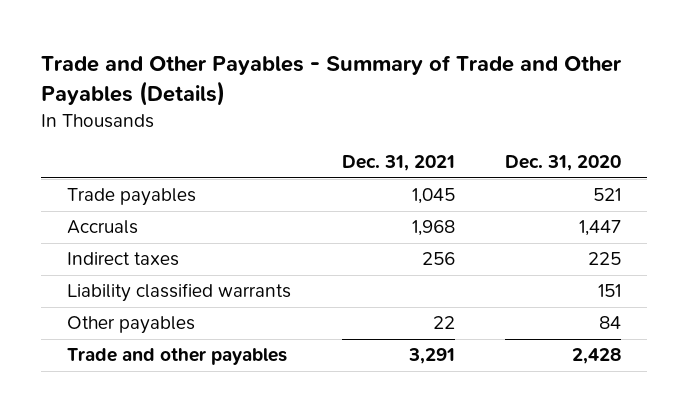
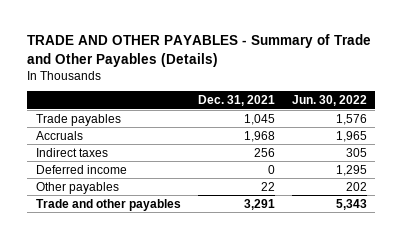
[41,55,623,106] Trade and Other Payables - Summary of Trade and Other Payables (Details) -> [27,34,372,67] TRADE AND OTHER PAYABLES - Summary of Trade and Other Payables (Details)
[505,155,622,172] Dec. 31, 2020 -> none
none -> [291,95,367,107] Jun. 30, 2022
[66,283,291,303] Liability classified warrants -> none
none -> [35,164,127,174] Deferred income

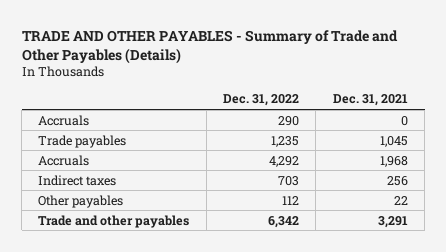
[291,95,367,107] Jun. 30, 2022 -> none
none -> [223,94,300,107] Dec. 31, 2022
none -> [38,114,90,126] Accruals
[35,164,127,174] Deferred income -> none

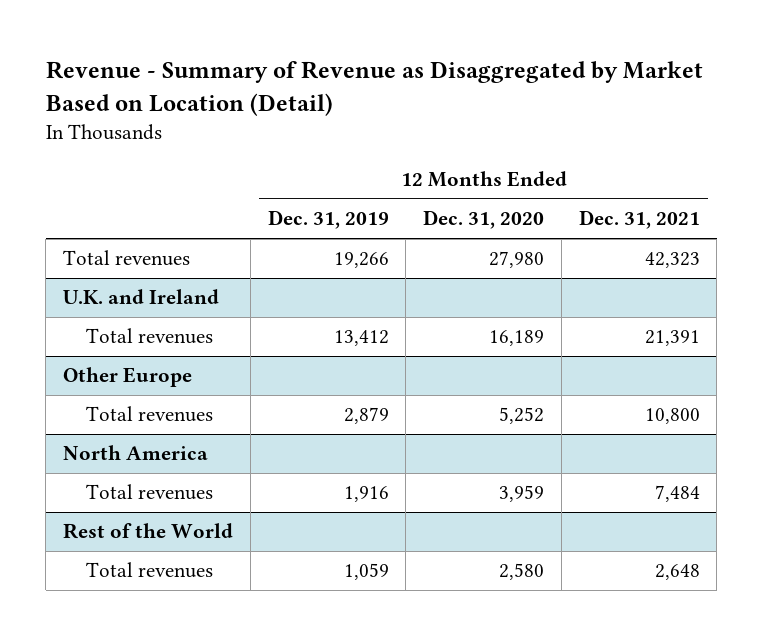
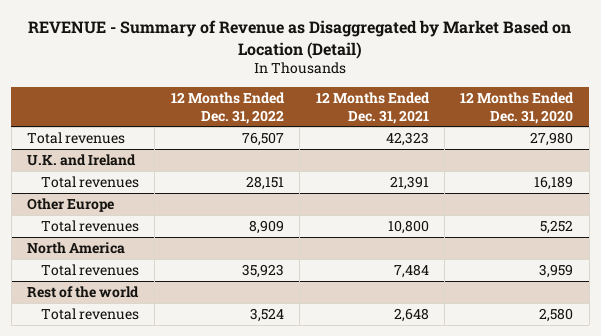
[45,61,703,116] Revenue - Summary of Revenue as Disaggregated by Market Based on Location (Detail) -> [28,19,572,59] REVENUE - Summary of Revenue as Disaggregated by Market Based on Location (Detail)
[267,210,389,230] Dec. 31, 2019 -> none
none -> [170,91,285,124] 12 Months Ended Dec. 31, 2022
[63,523,234,540] Rest of the World -> [27,285,140,298] Rest of the world

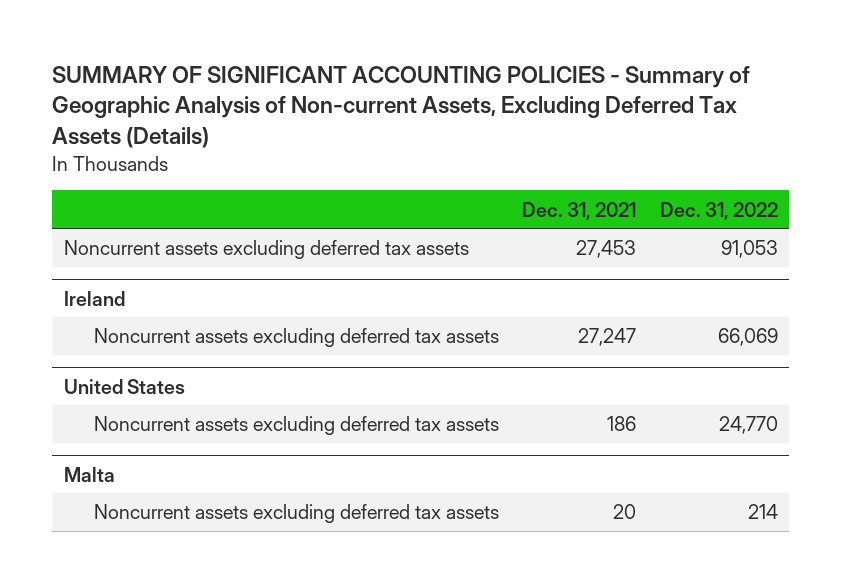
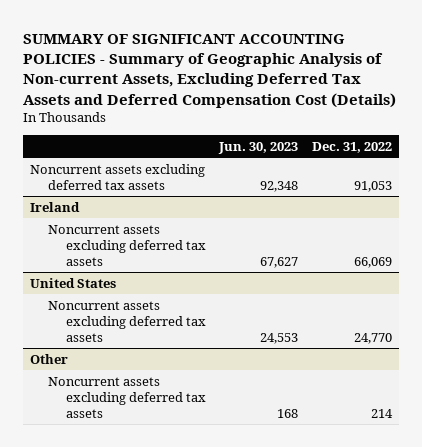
[52,65,751,148] SUMMARY OF SIGNIFICANT ACCOUNTING POLICIES - Summary of Geographic Analysis of Non-current Assets, Excluding Deferred Tax Assets (Details) -> [23,33,397,108] SUMMARY OF SIGNIFICANT ACCOUNTING POLICIES - Summary of Geographic Analysis of Non-current Assets, Excluding Deferred Tax Assets and Deferred Compensation Cost (Details)
[522,201,637,220] Dec. 31, 2021 -> none
none -> [218,141,299,154] Jun. 30, 2023
[63,466,115,482] Malta -> [30,353,69,364] Other

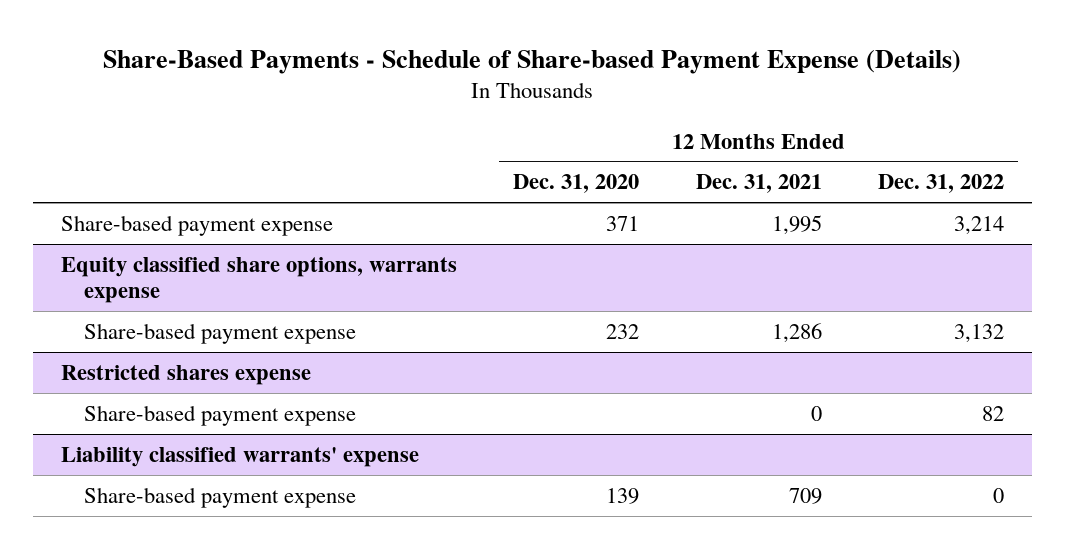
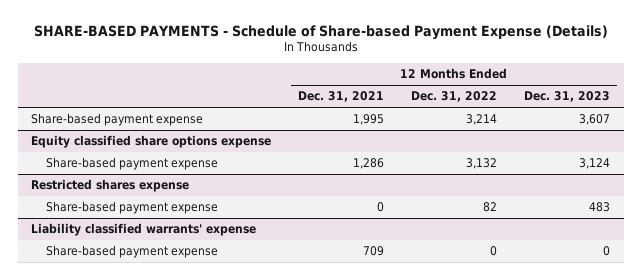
[103,50,962,75] Share-Based Payments - Schedule of Share-based Payment Expense (Details) -> [33,24,608,40] SHARE-BASED PAYMENTS - Schedule of Share-based Payment Expense (Details)
[513,174,640,194] Dec. 31, 2020 -> none
none -> [524,91,611,103] Dec. 31, 2023
[61,256,458,304] Equity classified share options, warrants expense -> [31,135,272,149] Equity classified share options expense

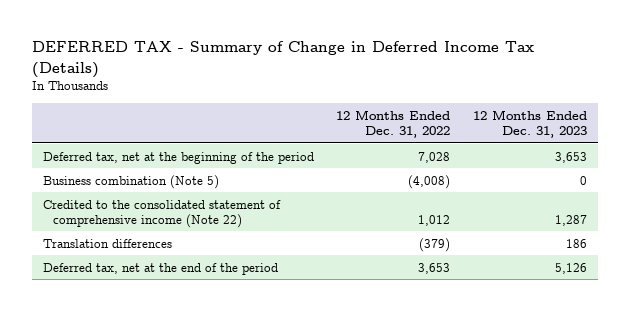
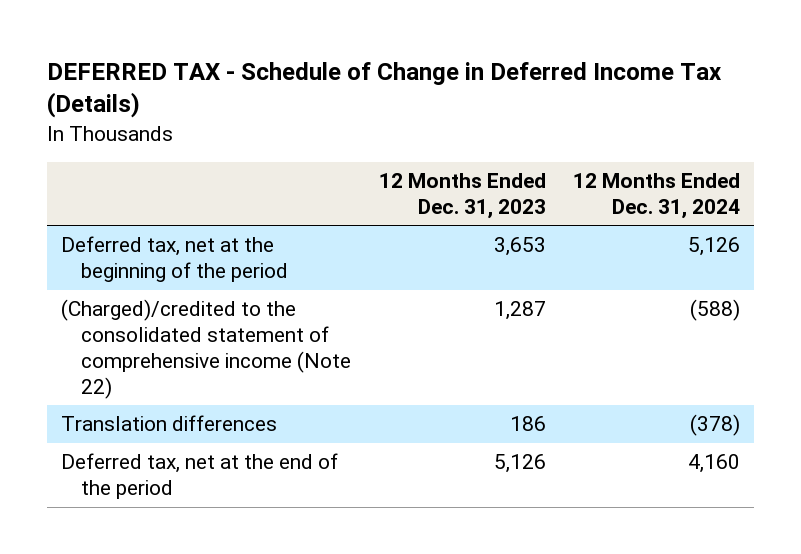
[32,41,535,78] DEFERRED TAX - Summary of Change in Deferred Income Tax (Details) -> [47,61,723,119] DEFERRED TAX - Schedule of Change in Deferred Income Tax (Details)
[336,109,451,138] 12 Months Ended Dec. 31, 2022 -> none
none -> [573,173,741,220] 12 Months Ended Dec. 31, 2024
[43,174,220,189] Business combination (Note 5) -> none
[43,199,282,228] Credited to the consolidated statement of comprehensive income (Note 22) -> [61,299,351,400] (Charged)/credited to the consolidated statement of comprehensive income (Note 22)

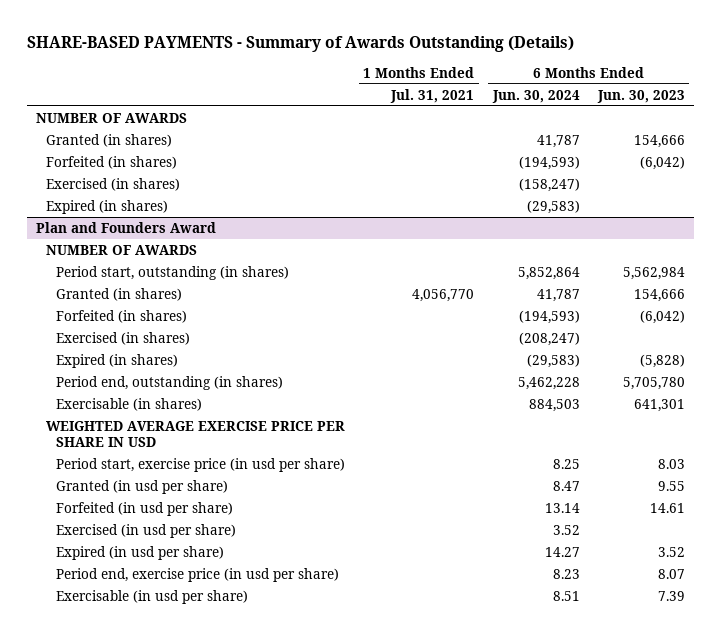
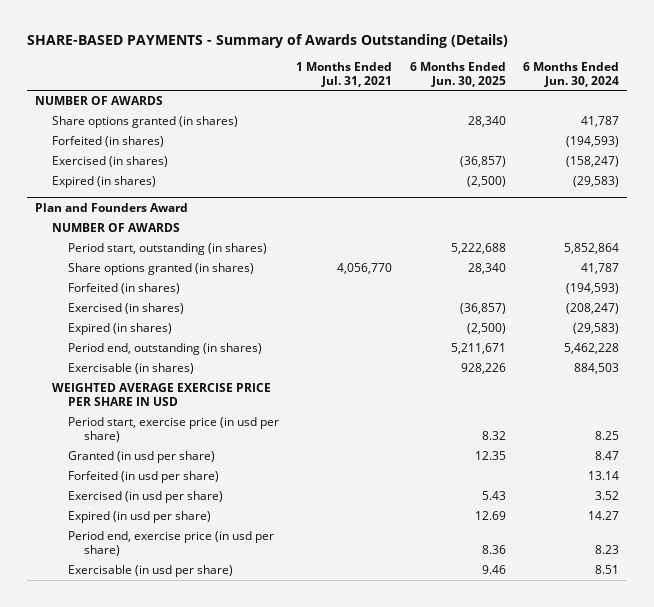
[596,89,685,103] Jun. 30, 2023 -> none
none -> [409,61,506,87] 6 Months Ended Jun. 30, 2025
[46,133,173,147] Granted (in shares) -> [51,116,238,129] Share options granted (in shares)
[55,287,182,301] Granted (in shares) -> [67,263,254,276] Share options granted (in shares)

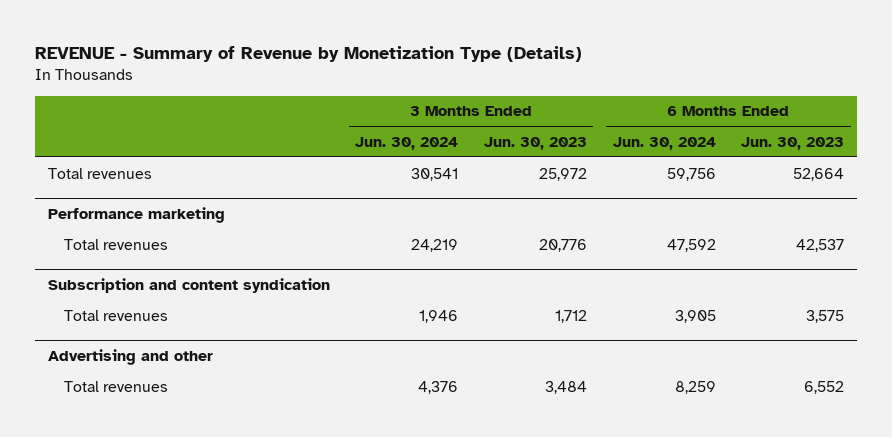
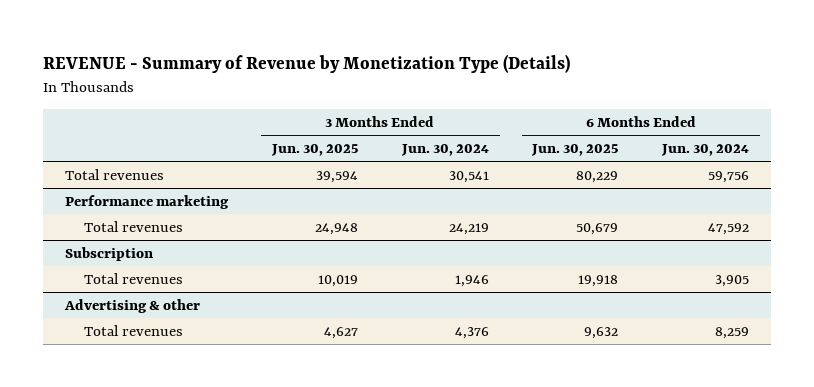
[483,136,587,150] Jun. 30, 2023 -> none
[741,136,845,150] Jun. 30, 2023 -> none
none -> [270,144,358,157] Jun. 30, 2025
none -> [531,144,619,157] Jun. 30, 2025
[47,278,330,294] Subscription and content syndication -> [64,246,153,261] Subscription
[47,349,213,366] Advertising and other -> [63,298,200,313] Advertising & other

